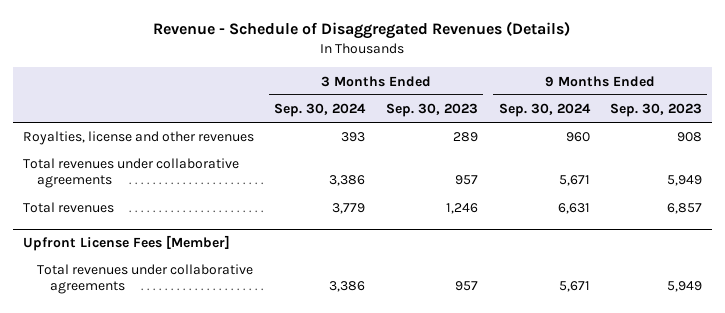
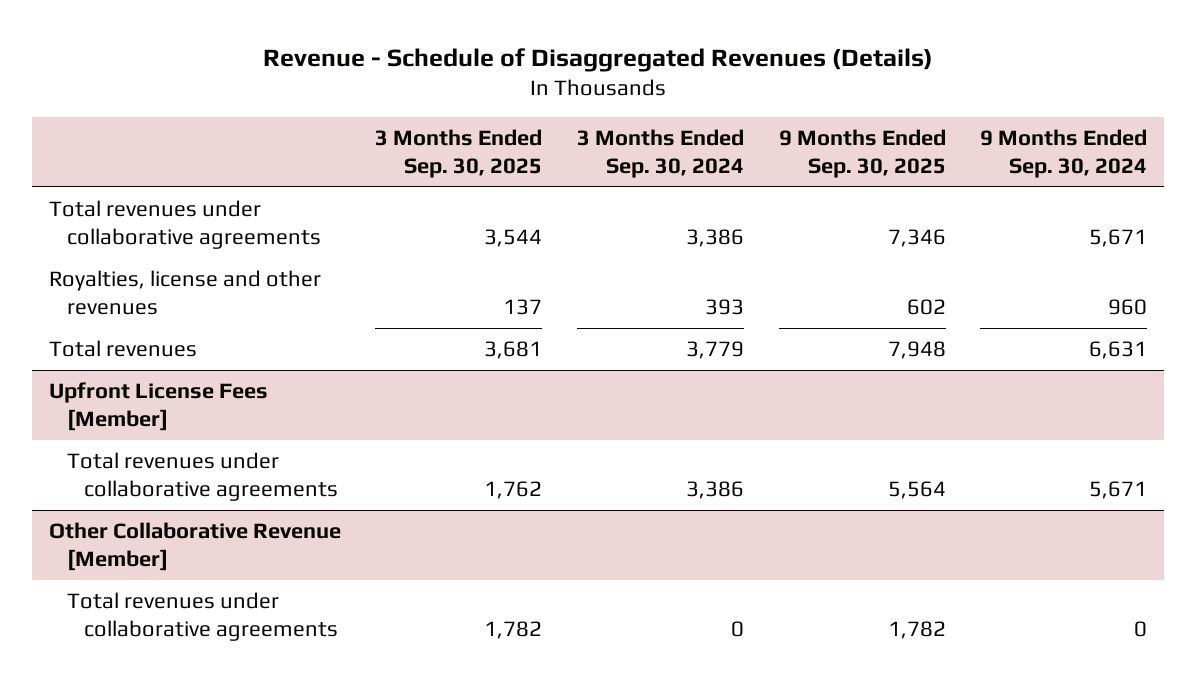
[385,102,478,117] Sep. 30, 2023 -> none
[610,102,703,117] Sep. 30, 2023 -> none
none -> [375,129,543,178] 3 Months Ended Sep. 30, 2025
none -> [778,129,946,178] 9 Months Ended Sep. 30, 2025
[22,131,254,146] Royalties, license and other revenues -> [48,270,321,315] Royalties, license and other revenues
none -> [48,522,341,571] Other Collaborative Revenue [Member]
none -> [66,592,339,641] Total revenues under collaborative agreements

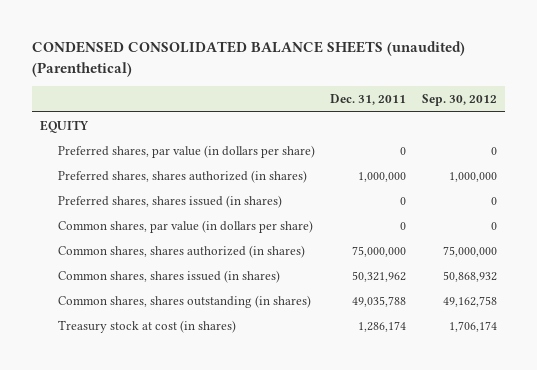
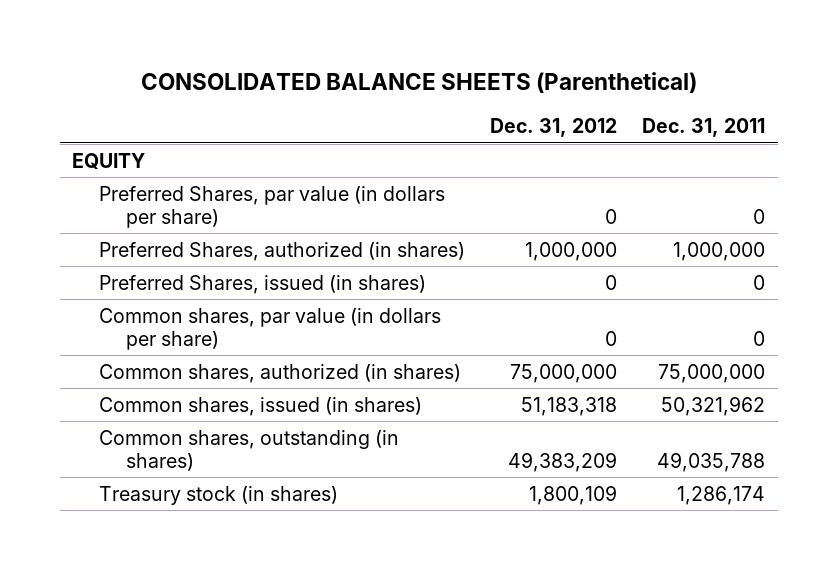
[31,41,465,78] CONDENSED CONSOLIDATED BALANCE SHEETS (unaudited) (Parenthetical) -> [140,72,697,94] CONSOLIDATED BALANCE SHEETS (Parenthetical)
[422,94,498,107] Sep. 30, 2012 -> none
none -> [490,118,618,138] Dec. 31, 2012
[57,144,315,158] Preferred shares, par value (in dollars per share) -> [99,185,446,228] Preferred Shares, par value (in dollars per share)
[57,169,307,183] Preferred shares, shares authorized (in shares) -> [99,241,466,261] Preferred Shares, authorized (in shares)
[57,194,282,208] Preferred shares, shares issued (in shares) -> [99,274,427,294] Preferred Shares, issued (in shares)
[57,244,305,258] Common shares, shares authorized (in shares) -> [99,363,462,383] Common shares, authorized (in shares)
[57,269,280,283] Common shares, shares issued (in shares) -> [99,396,423,416] Common shares, issued (in shares)
[57,294,311,308] Common shares, shares outstanding (in shares) -> [99,429,400,471] Common shares, outstanding (in shares)
[57,319,236,333] Treasury stock at cost (in shares) -> [99,485,339,505] Treasury stock (in shares)

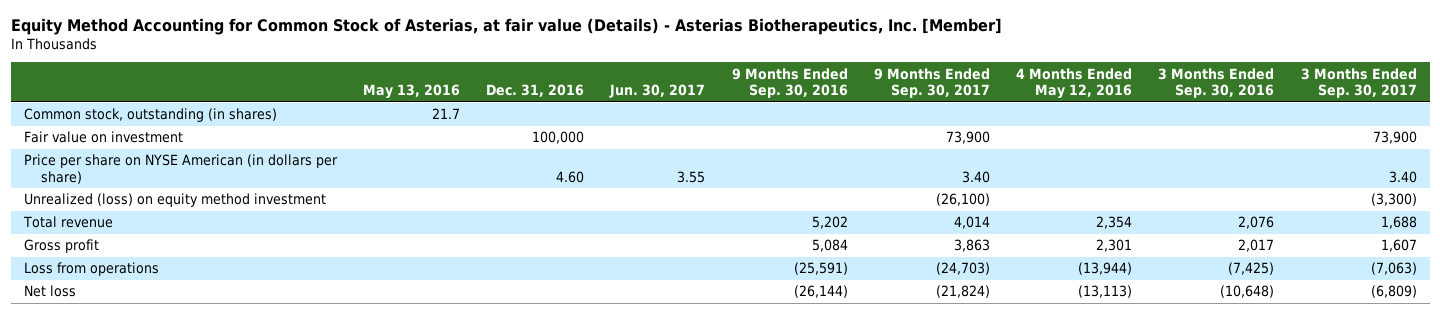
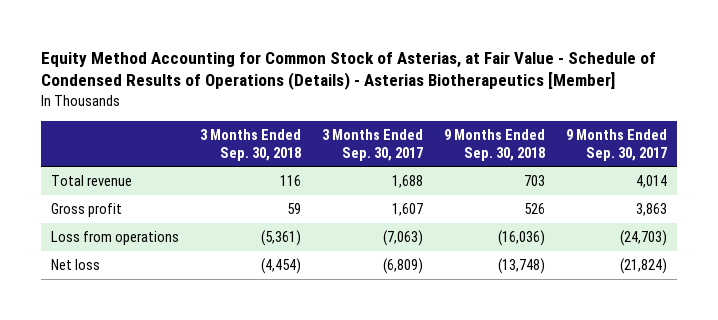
[10,18,1002,36] Equity Method Accounting for Common Stock of Asterias, at fair value (Details) - Asterias Biotherapeutics, Inc. [Member] -> [40,51,656,91] Equity Method Accounting for Common Stock of Asterias, at Fair Value - Schedule of Condensed Results of Operations (Details) - Asterias Biotherapeutics [Member]
[362,84,460,100] May 13, 2016 -> none
[486,84,585,98] Dec. 31, 2016 -> none
[609,84,706,99] Jun. 30, 2017 -> none
[731,67,848,99] 9 Months Ended Sep. 30, 2016 -> none
[1016,67,1133,100] 4 Months Ended May 12, 2016 -> none
[1158,67,1275,99] 3 Months Ended Sep. 30, 2016 -> none
none -> [200,128,302,161] 3 Months Ended Sep. 30, 2018
none -> [444,128,546,161] 9 Months Ended Sep. 30, 2018
[23,108,277,123] Common stock, outstanding (in shares) -> none
[23,131,183,144] Fair value on investment -> none
[23,154,338,184] Price per share on NYSE American (in dollars per share) -> none
[23,193,326,208] Unrealized (loss) on equity method investment -> none

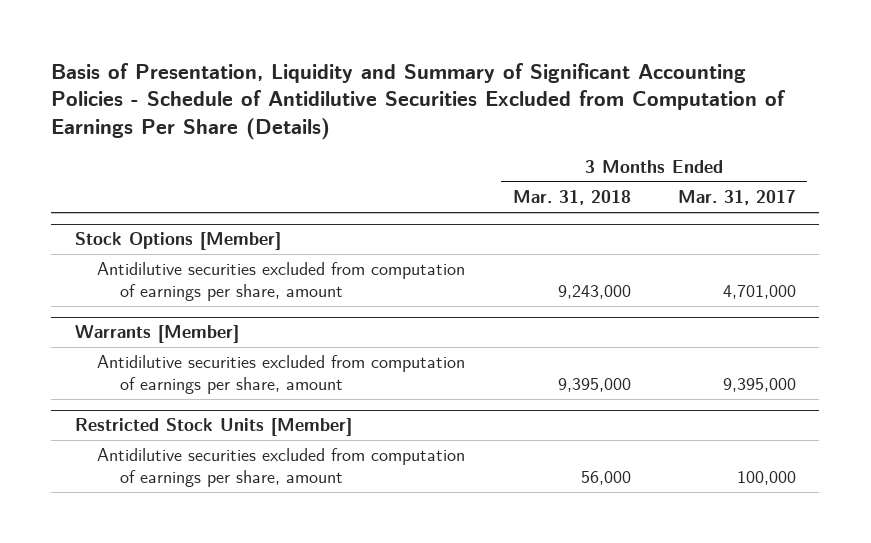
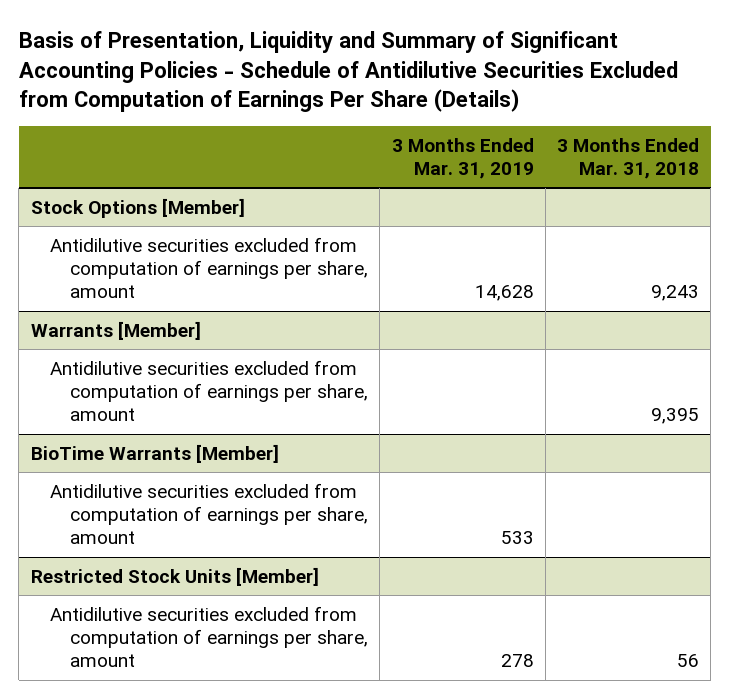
[677,190,796,206] Mar. 31, 2017 -> none
none -> [391,137,534,180] 3 Months Ended Mar. 31, 2019
[557,285,631,300] 9,243,000 -> [651,285,700,302] 9,243
[557,378,631,393] 9,395,000 -> [651,408,700,425] 9,395
none -> [30,443,279,463] BioTime Warrants [Member]
none -> [50,482,369,545] Antidilutive securities excluded from computation of earnings per share, amount
[580,471,631,486] 56,000 -> [677,654,700,668] 56

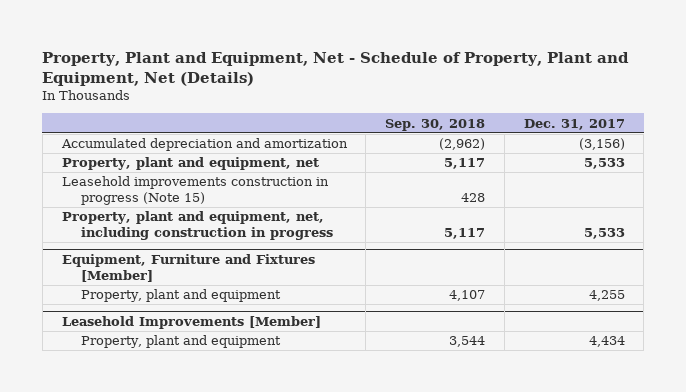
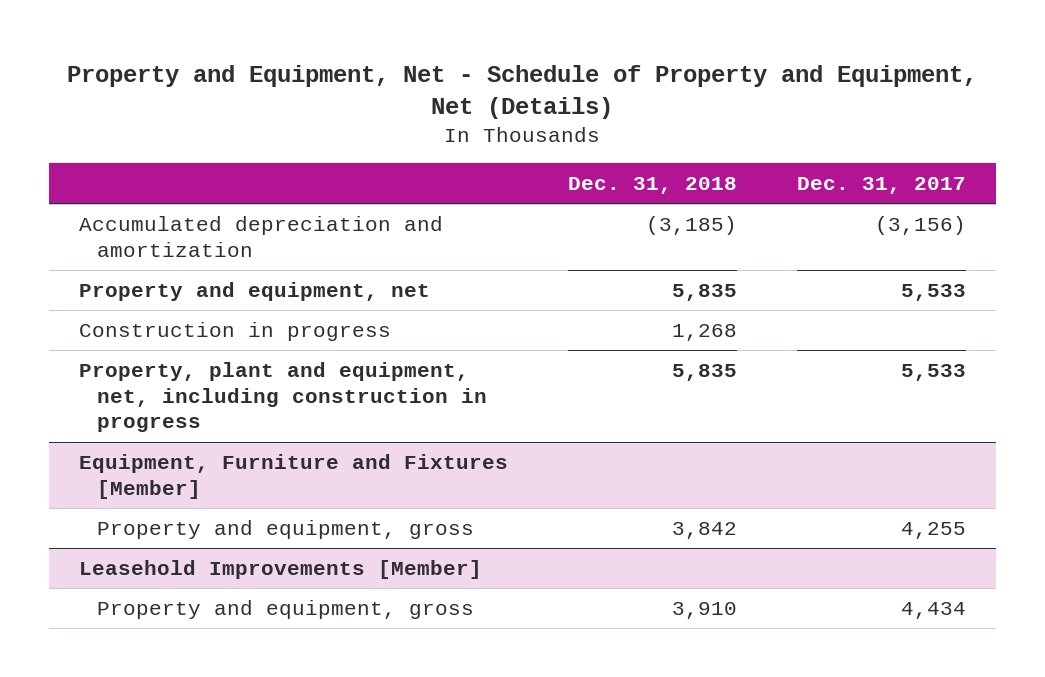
[42,51,630,86] Property, Plant and Equipment, Net - Schedule of Property, Plant and Equipment, Net (Details) -> [67,64,978,120] Property and Equipment, Net - Schedule of Property and Equipment, Net (Details)
[385,118,486,131] Sep. 30, 2018 -> none
none -> [567,177,737,195] Dec. 31, 2018
[61,176,329,206] Leasehold improvements construction in progress (Note 15) -> none
[61,157,319,171] Property, plant and equipment, net -> [79,282,431,302] Property and equipment, net
none -> [79,322,392,342] Construction in progress
[81,289,282,303] Property, plant and equipment -> [96,520,474,540] Property and equipment, gross
[81,335,282,349] Property, plant and equipment -> [96,600,474,620] Property and equipment, gross

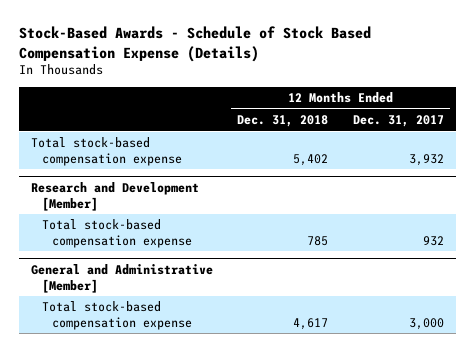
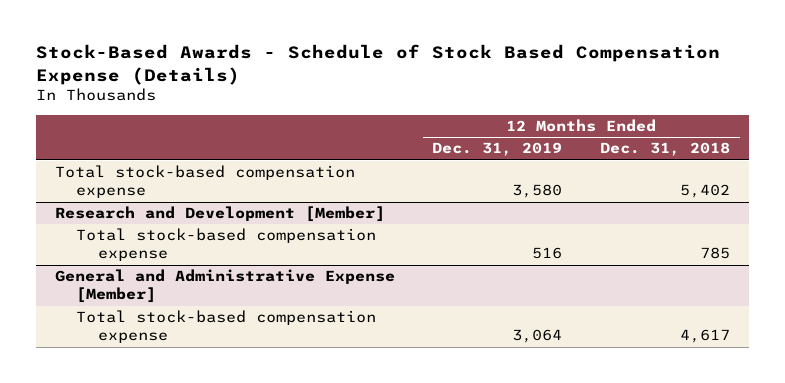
[352,115,444,128] Dec. 31, 2017 -> none
none -> [432,142,563,157] Dec. 31, 2019
[31,264,214,293] General and Administrative [Member] -> [54,269,395,304] General and Administrative Expense [Member]

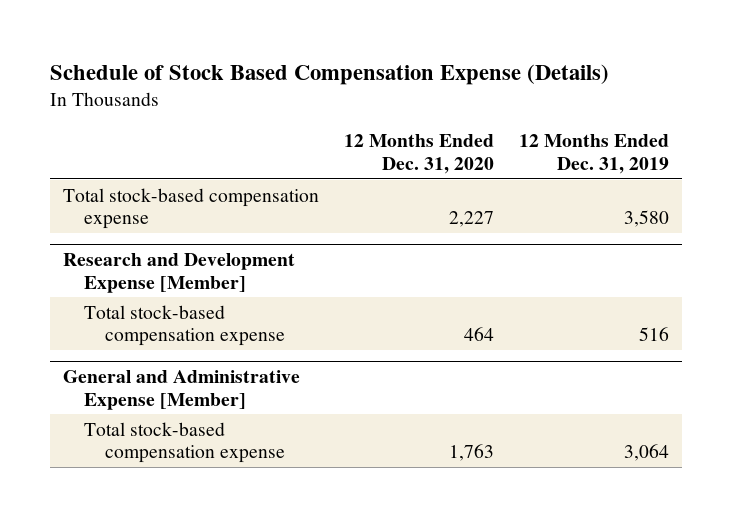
[35,44,720,85] Stock-Based Awards - Schedule of Stock Based Compensation Expense (Details) -> [50,64,610,86] Schedule of Stock Based Compensation Expense (Details)
[600,142,731,157] Dec. 31, 2018 -> none
none -> [343,134,494,175] 12 Months Ended Dec. 31, 2020
[54,206,385,223] Research and Development [Member] -> [62,252,295,293] Research and Development Expense [Member]

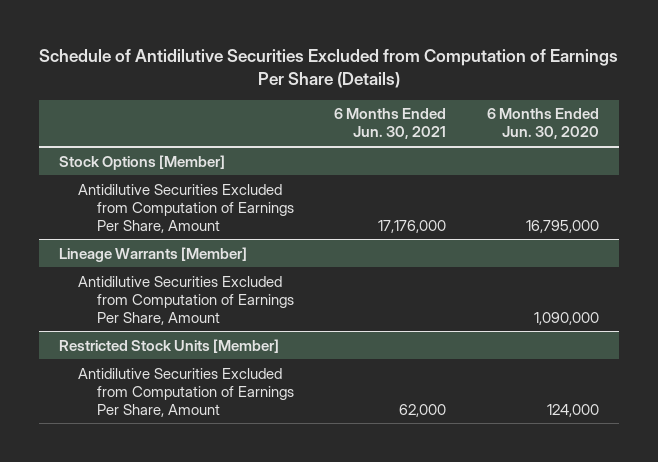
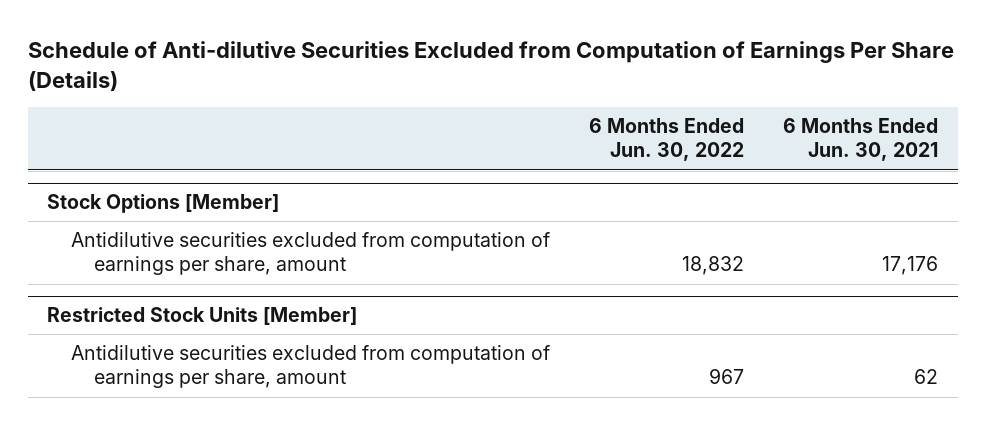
[38,48,618,88] Schedule of Antidilutive Securities Excluded from Computation of Earnings Per Share (Details) -> [27,40,954,91] Schedule of Anti-dilutive Securities Excluded from Computation of Earnings Per Share (Details)
[486,108,599,140] 6 Months Ended Jun. 30, 2020 -> none
none -> [588,118,744,162] 6 Months Ended Jun. 30, 2022
[59,246,248,262] Lineage Warrants [Member] -> none
[77,275,294,325] Antidilutive Securities Excluded from Computation of Earnings Per Share, Amount -> none
[77,183,294,233] Antidilutive Securities Excluded from Computation of Earnings Per Share, Amount -> [70,232,550,276] Antidilutive securities excluded from computation of earnings per share, amount
[378,219,447,233] 17,176,000 -> [882,256,939,276] 17,176
[77,367,294,417] Antidilutive Securities Excluded from Computation of Earnings Per Share, Amount -> [70,345,550,389] Antidilutive securities excluded from computation of earnings per share, amount
[399,403,447,417] 62,000 -> [914,369,939,385] 62

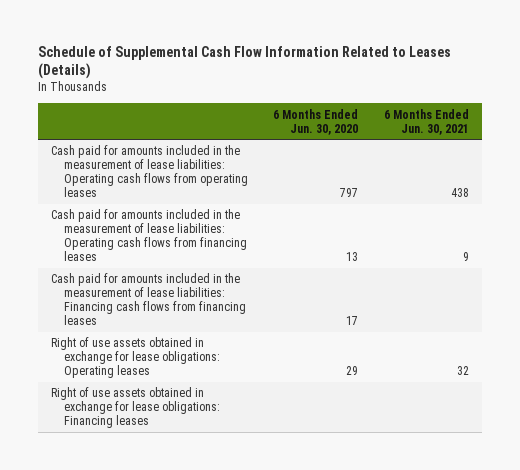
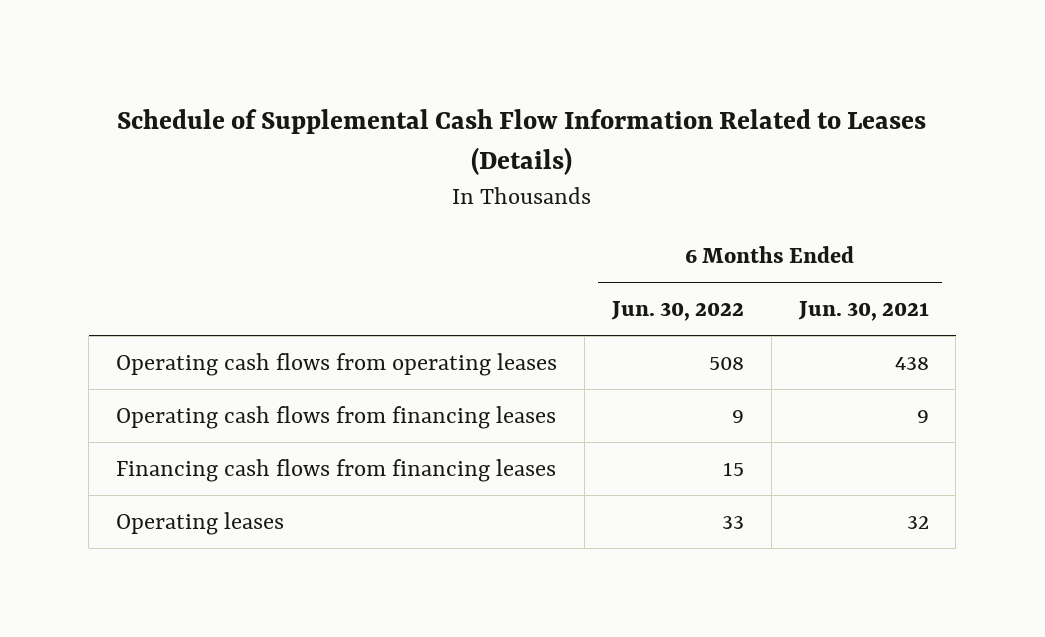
[273,108,359,135] 6 Months Ended Jun. 30, 2020 -> none
none -> [610,301,744,322] Jun. 30, 2022
[50,387,220,429] Right of use assets obtained in exchange for lease obligations: Financing leases -> none
[50,145,248,197] Cash paid for amounts included in the measurement of lease liabilities: Operating cash flows from operating leases -> [115,352,557,376] Operating cash flows from operating leases
[50,209,247,261] Cash paid for amounts included in the measurement of lease liabilities: Operating cash flows from financing leases -> [115,405,556,429] Operating cash flows from financing leases
[50,273,246,325] Cash paid for amounts included in the measurement of lease liabilities: Financing cash flows from financing leases -> [115,458,556,482] Financing cash flows from financing leases
[50,337,220,379] Right of use assets obtained in exchange for lease obligations: Operating leases -> [115,511,284,535] Operating leases

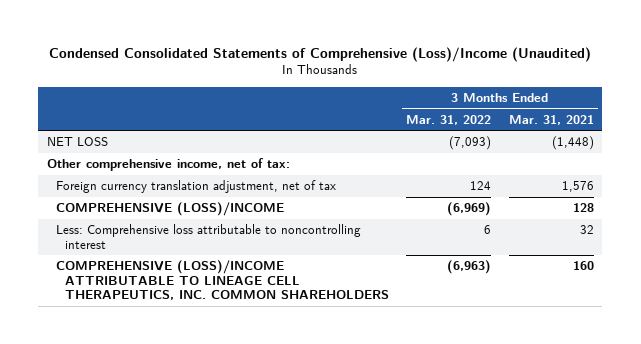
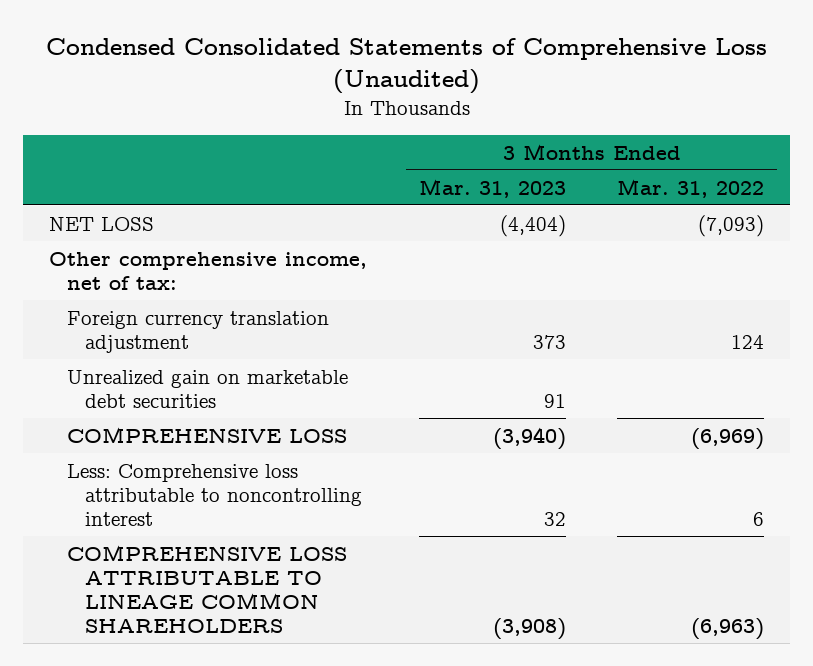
[49,46,592,62] Condensed Consolidated Statements of Comprehensive (Loss)/Income (Unaudited) -> [45,38,767,94] Condensed Consolidated Statements of Comprehensive Loss (Unaudited)
[508,114,594,125] Mar. 31, 2021 -> none
none -> [418,178,566,198] Mar. 31, 2023
[56,180,337,194] Foreign currency translation adjustment, net of tax -> [67,310,330,353] Foreign currency translation adjustment
none -> [67,369,349,408] Unrealized gain on marketable debt securities
[56,202,285,217] COMPREHENSIVE (LOSS)/INCOME -> [67,426,348,443] COMPREHENSIVE LOSS
[56,260,390,301] COMPREHENSIVE (LOSS)/INCOME ATTRIBUTABLE TO LINEAGE CELL THERAPEUTICS, INC. COMMON SHAREHOLDERS -> [67,544,348,633] COMPREHENSIVE LOSS ATTRIBUTABLE TO LINEAGE COMMON SHAREHOLDERS

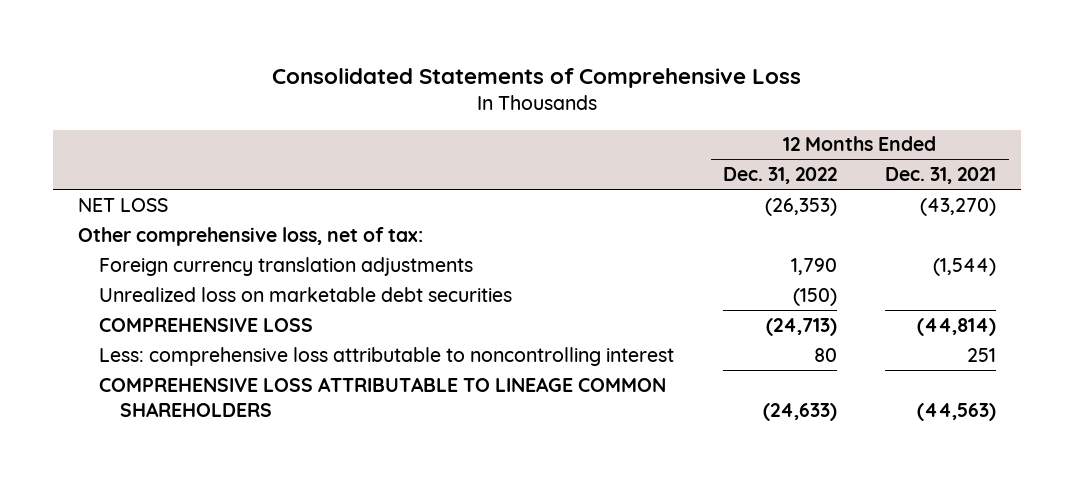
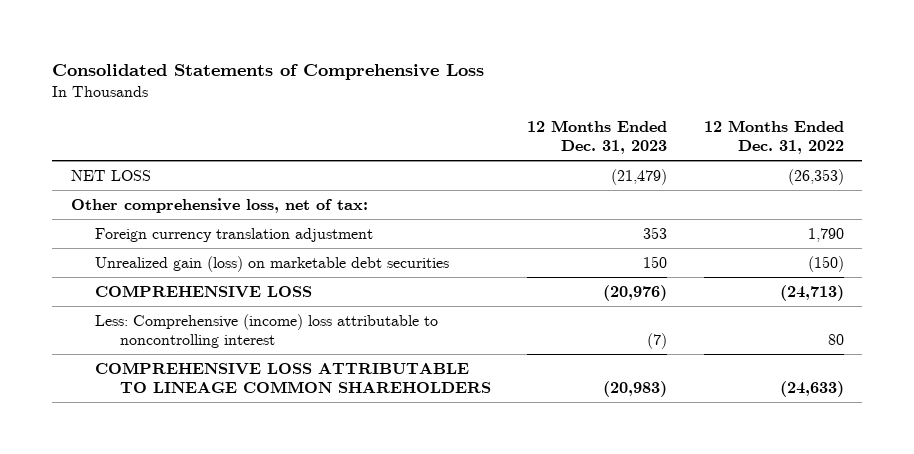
[885,167,997,185] Dec. 31, 2021 -> none
none -> [527,120,668,155] 12 Months Ended Dec. 31, 2023
[99,256,474,276] Foreign currency translation adjustments -> [95,227,374,242] Foreign currency translation adjustment
[99,286,513,302] Unrealized loss on marketable debt securities -> [95,255,450,272] Unrealized gain (loss) on marketable debt securities
[99,346,675,366] Less: comprehensive loss attributable to noncontrolling interest -> [95,313,439,348] Less: Comprehensive (income) loss attributable to noncontrolling interest

